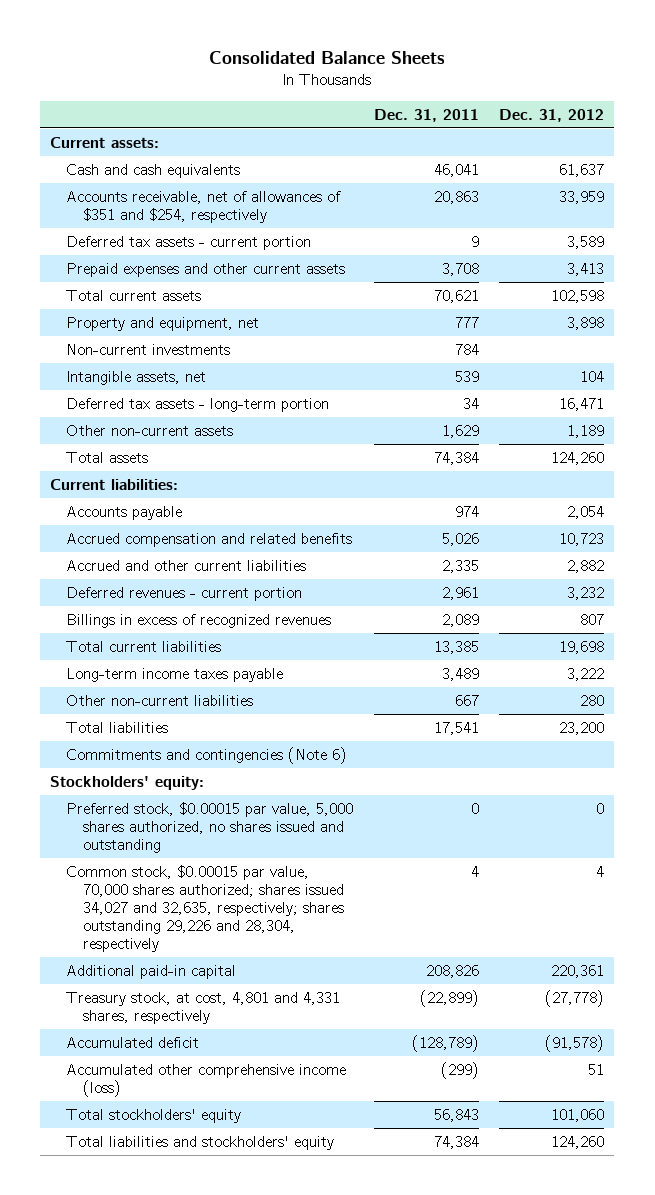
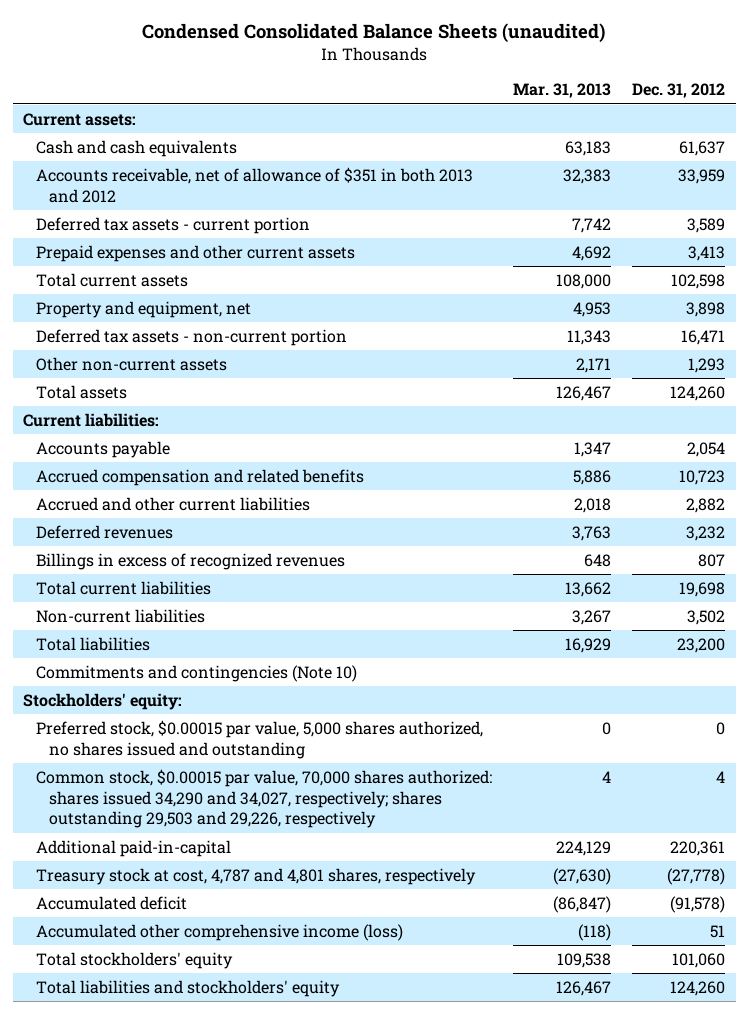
[209,51,446,65] Consolidated Balance Sheets -> [142,22,606,43] Condensed Consolidated Balance Sheets (unaudited)
[373,108,479,122] Dec. 31, 2011 -> none
none -> [513,83,612,99] Mar. 31, 2013
[66,190,342,223] Accounts receivable, net of allowances of $351 and $254, respectively -> [36,166,474,203] Accounts receivable, net of allowance of $351 in both 2013 and 2012
[66,343,231,355] Non-current investments -> none
[66,370,207,385] Intangible assets, net -> none
[66,397,330,412] Deferred tax assets - long-term portion -> [36,328,348,346] Deferred tax assets - non-current portion
[567,424,605,438] 1,189 -> [688,357,726,373] 1,293
[66,586,303,601] Deferred revenues - current portion -> [36,524,174,539] Deferred revenues
[66,667,284,682] Long-term income taxes payable -> none
[66,694,254,706] Other non-current liabilities -> [36,608,206,623] Non-current liabilities
[580,694,605,706] 280 -> [687,609,726,625] 3,502
[66,746,348,764] Commitments and contingencies (Note 6) -> [36,664,358,682] Commitments and contingencies (Note 10)
[66,864,344,953] Common stock, $0.00015 par value, 70,000 shares authorized; shares issued 34,027 and 32,635, respectively; shares outstanding 29,226 and 28,304, respectively -> [36,768,493,829] Common stock, $0.00015 par value, 70,000 shares authorized: shares issued 34,290 and 34,027, respectively; shares outstanding 29,503 and 29,226, respectively
[66,964,237,979] Additional paid-in capital -> [36,839,232,857] Additional paid-in-capital
[66,991,341,1024] Treasury stock, at cost, 4,801 and 4,331 shares, respectively -> [36,867,477,885] Treasury stock at cost, 4,787 and 4,801 shares, respectively

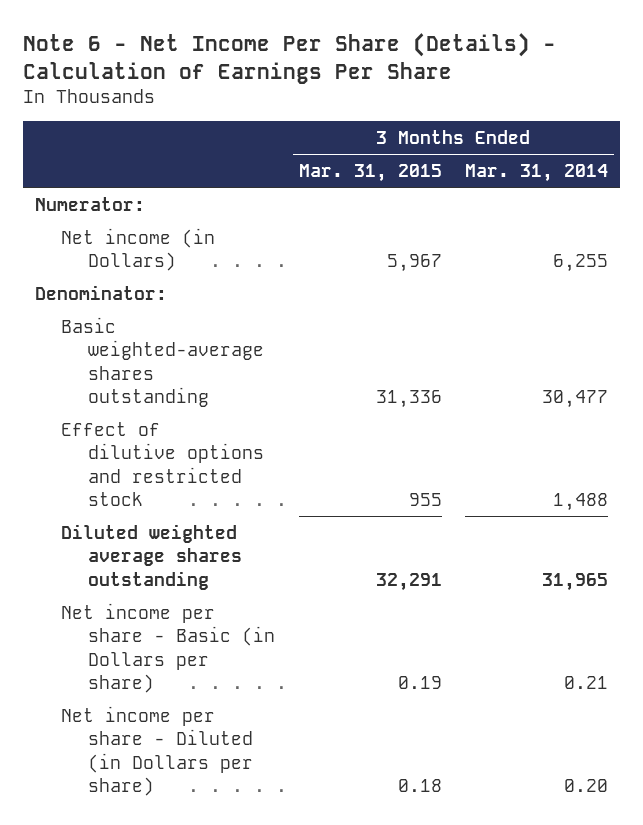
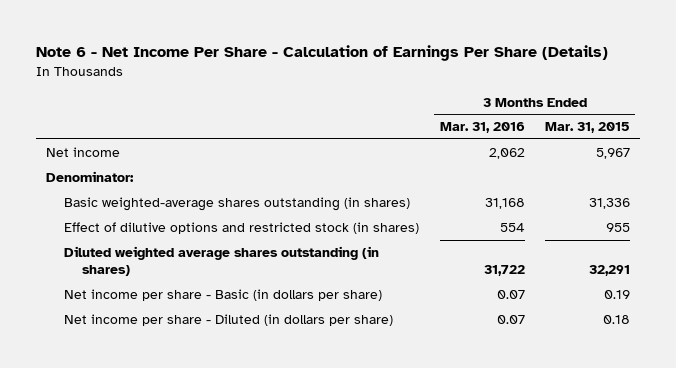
[23,33,557,84] Note 6 - Net Income Per Share (Details) - Calculation of Earnings Per Share -> [36,45,609,62] Note 6 - Net Income Per Share - Calculation of Earnings Per Share (Details)
[465,163,609,182] Mar. 31, 2014 -> none
none -> [439,122,525,134] Mar. 31, 2016
[34,196,145,211] Numerator: -> none
[61,227,216,272] Net income (in Dollars) -> [46,146,121,157] Net income
[61,316,264,407] Basic weighted-average shares outstanding -> [64,196,411,211] Basic weighted-average shares outstanding (in shares)
[61,421,264,506] Effect of dilutive options and restricted stock -> [64,221,420,234] Effect of dilutive options and restricted stock (in shares)
[61,523,242,590] Diluted weighted average shares outstanding -> [64,245,380,277] Diluted weighted average shares outstanding (in shares)
[61,602,275,693] Net income per share - Basic (in Dollars per share) -> [64,288,383,301] Net income per share - Basic (in dollars per share)
[61,705,253,796] Net income per share - Diluted (in Dollars per share) -> [64,313,394,326] Net income per share - Diluted (in dollars per share)

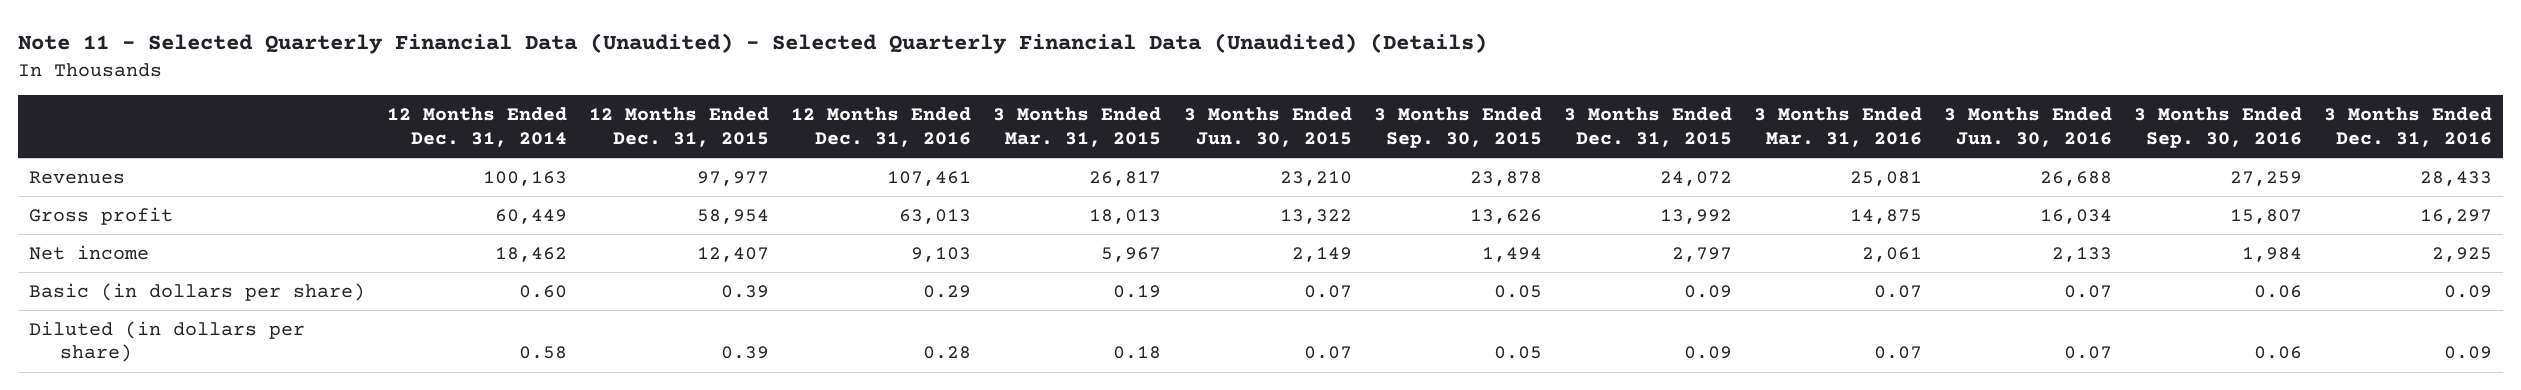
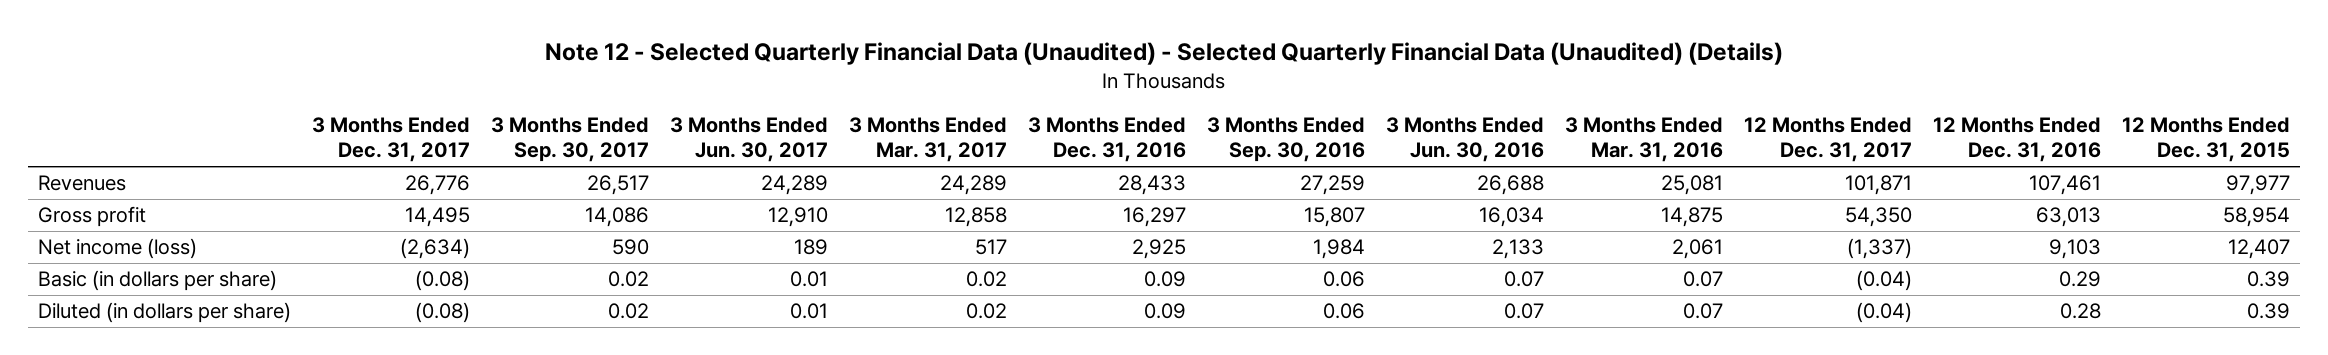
[18,32,1488,54] Note 11 - Selected Quarterly Financial Data (Unaudited) - Selected Quarterly Financial Data (Unaudited) (Details) -> [544,41,1783,65] Note 12 - Selected Quarterly Financial Data (Unaudited) - Selected Quarterly Financial Data (Unaudited) (Details)
[387,107,568,147] 12 Months Ended Dec. 31, 2014 -> none
[993,107,1162,147] 3 Months Ended Mar. 31, 2015 -> none
[1183,107,1352,147] 3 Months Ended Jun. 30, 2015 -> none
[1373,107,1542,148] 3 Months Ended Sep. 30, 2015 -> none
[1563,107,1732,147] 3 Months Ended Dec. 31, 2015 -> none
none -> [312,116,471,163] 3 Months Ended Dec. 31, 2017
none -> [490,116,649,163] 3 Months Ended Sep. 30, 2017
none -> [669,116,828,163] 3 Months Ended Jun. 30, 2017
none -> [848,116,1007,163] 3 Months Ended Mar. 31, 2017
none -> [1743,116,1912,163] 12 Months Ended Dec. 31, 2017
[29,244,150,260] Net income -> [38,238,198,260] Net income (loss)

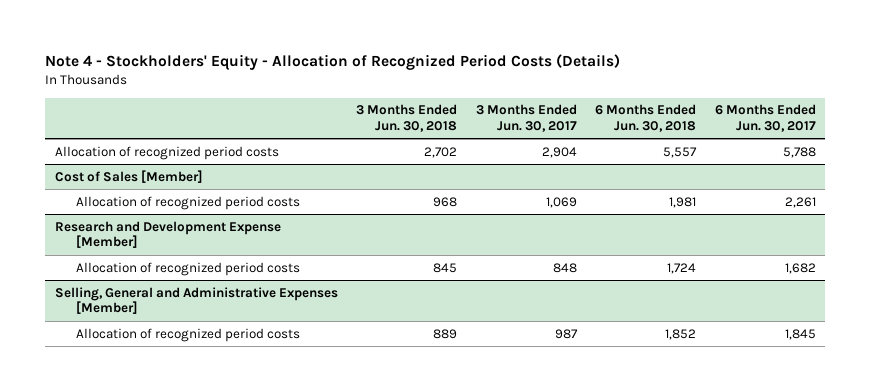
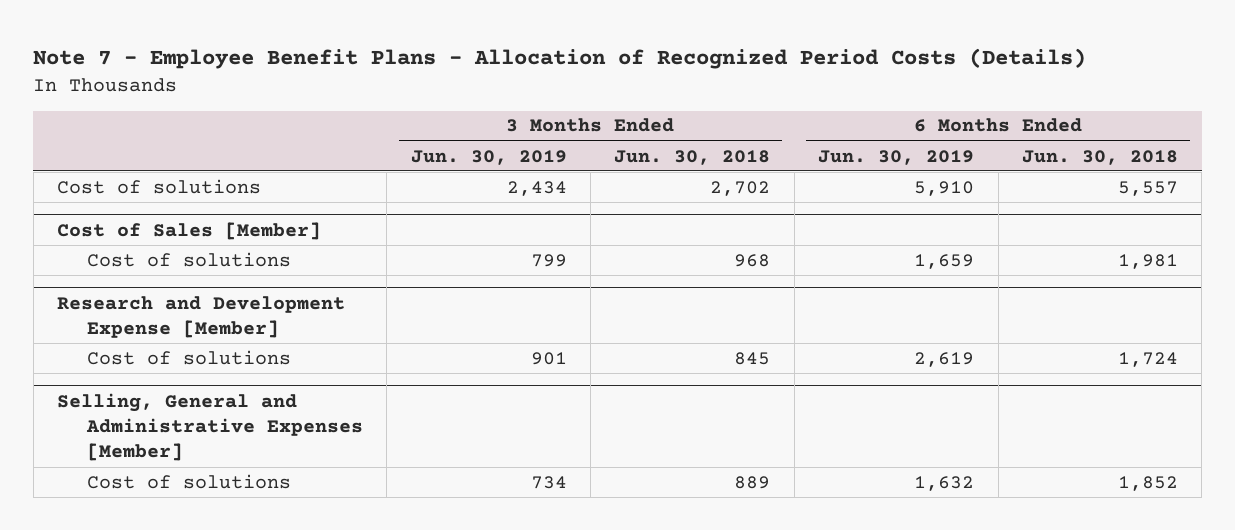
[45,54,621,71] Note 4 - Stockholders' Equity - Allocation of Recognized Period Costs (Details) -> [33,48,1087,70] Note 7 - Employee Benefit Plans - Allocation of Recognized Period Costs (Details)
[475,104,577,133] 3 Months Ended Jun. 30, 2017 -> none
[715,104,817,133] 6 Months Ended Jun. 30, 2017 -> none
none -> [410,149,567,165] Jun. 30, 2019
none -> [818,149,975,165] Jun. 30, 2019
[54,145,279,160] Allocation of recognized period costs -> [57,178,262,194] Cost of solutions
[75,195,300,210] Allocation of recognized period costs -> [86,251,291,267] Cost of solutions
[75,261,300,276] Allocation of recognized period costs -> [86,349,291,365] Cost of solutions
[75,327,300,342] Allocation of recognized period costs -> [86,473,291,489] Cost of solutions

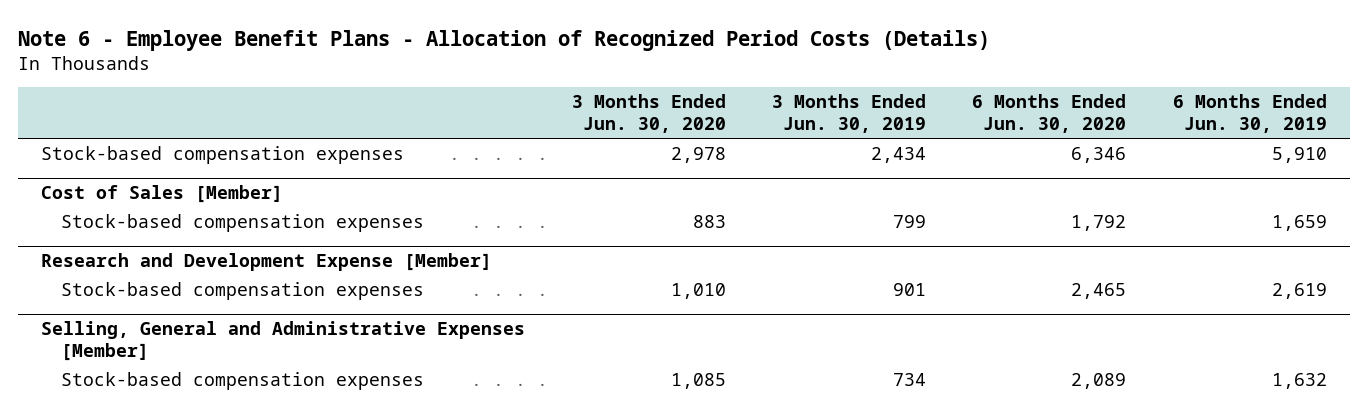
[33,48,1087,70] Note 7 - Employee Benefit Plans - Allocation of Recognized Period Costs (Details) -> [17,29,990,51] Note 6 - Employee Benefit Plans - Allocation of Recognized Period Costs (Details)
[614,149,771,165] Jun. 30, 2018 -> none
[1022,149,1179,165] Jun. 30, 2018 -> none
none -> [571,94,726,134] 3 Months Ended Jun. 30, 2020
none -> [972,94,1127,134] 6 Months Ended Jun. 30, 2020
[57,178,262,194] Cost of solutions -> [41,145,405,164] Stock-based compensation expenses
[86,251,291,267] Cost of solutions -> [60,213,424,232] Stock-based compensation expenses
[86,349,291,365] Cost of solutions -> [60,281,424,300] Stock-based compensation expenses
[86,473,291,489] Cost of solutions -> [60,371,424,390] Stock-based compensation expenses

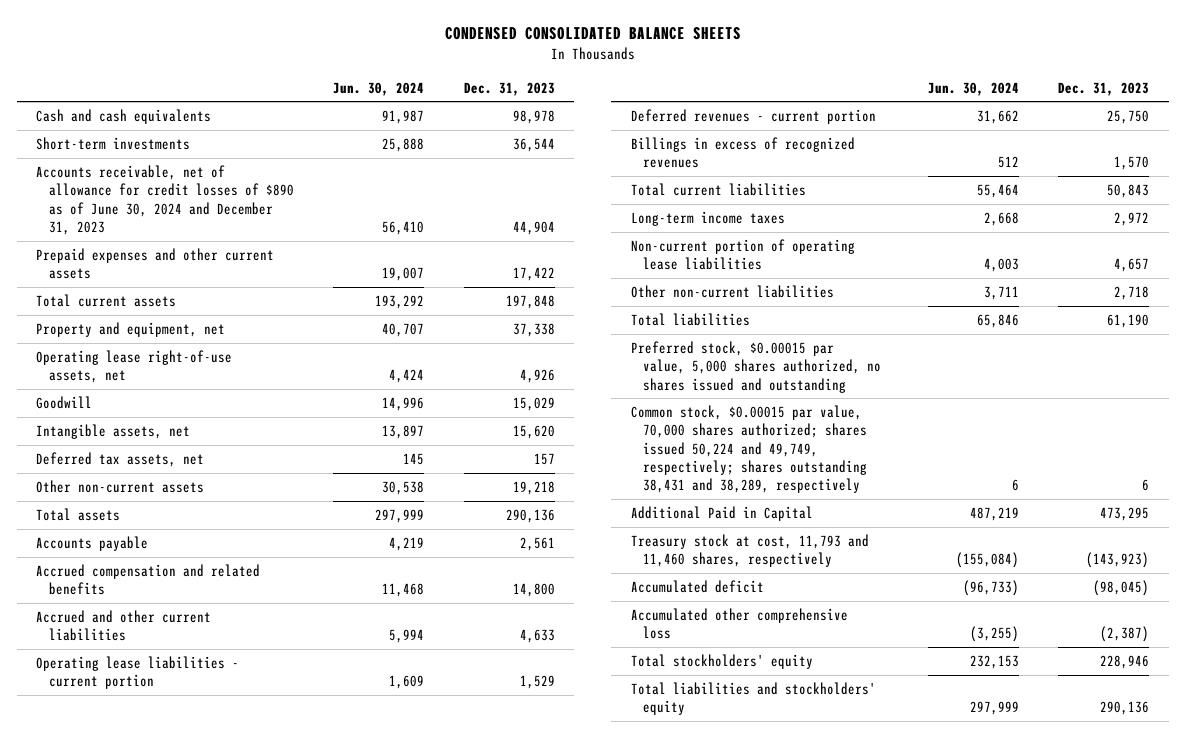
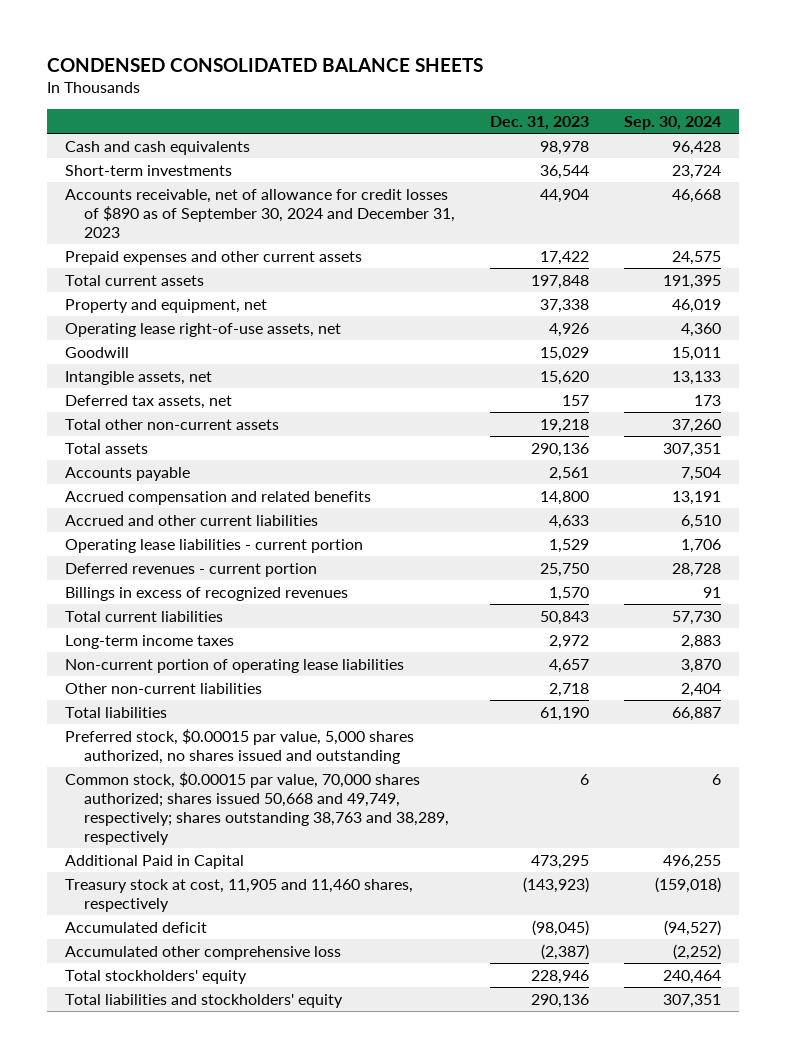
[333,81,425,96] Jun. 30, 2024 -> none
none -> [624,116,722,131] Sep. 30, 2024
[36,164,295,235] Accounts receivable, net of allowance for credit losses of $890 as of June 30, 2024 and December 31, 2023 -> [64,188,455,238] Accounts receivable, net of allowance for credit losses of $890 as of September 30, 2024 and December 31, 2023
[36,479,205,493] Other non-current assets -> [64,418,279,430] Total other non-current assets
[630,404,868,494] Common stock, $0.00015 par value, 70,000 shares authorized; shares issued 50,224 and 49,749, respectively; shares outstanding 38,431 and 38,289, respectively -> [64,771,449,846] Common stock, $0.00015 par value, 70,000 shares authorized; shares issued 50,668 and 49,749, respectively; shares outstanding 38,763 and 38,289, respectively
[630,533,869,568] Treasury stock at cost, 11,793 and 11,460 shares, respectively -> [64,878,413,912] Treasury stock at cost, 11,905 and 11,460 shares, respectively

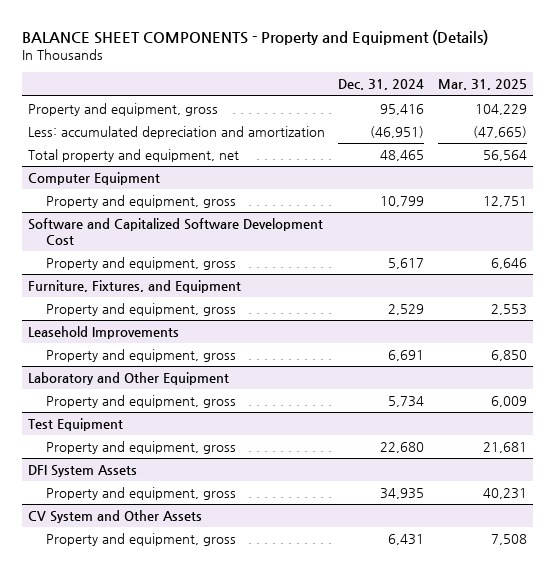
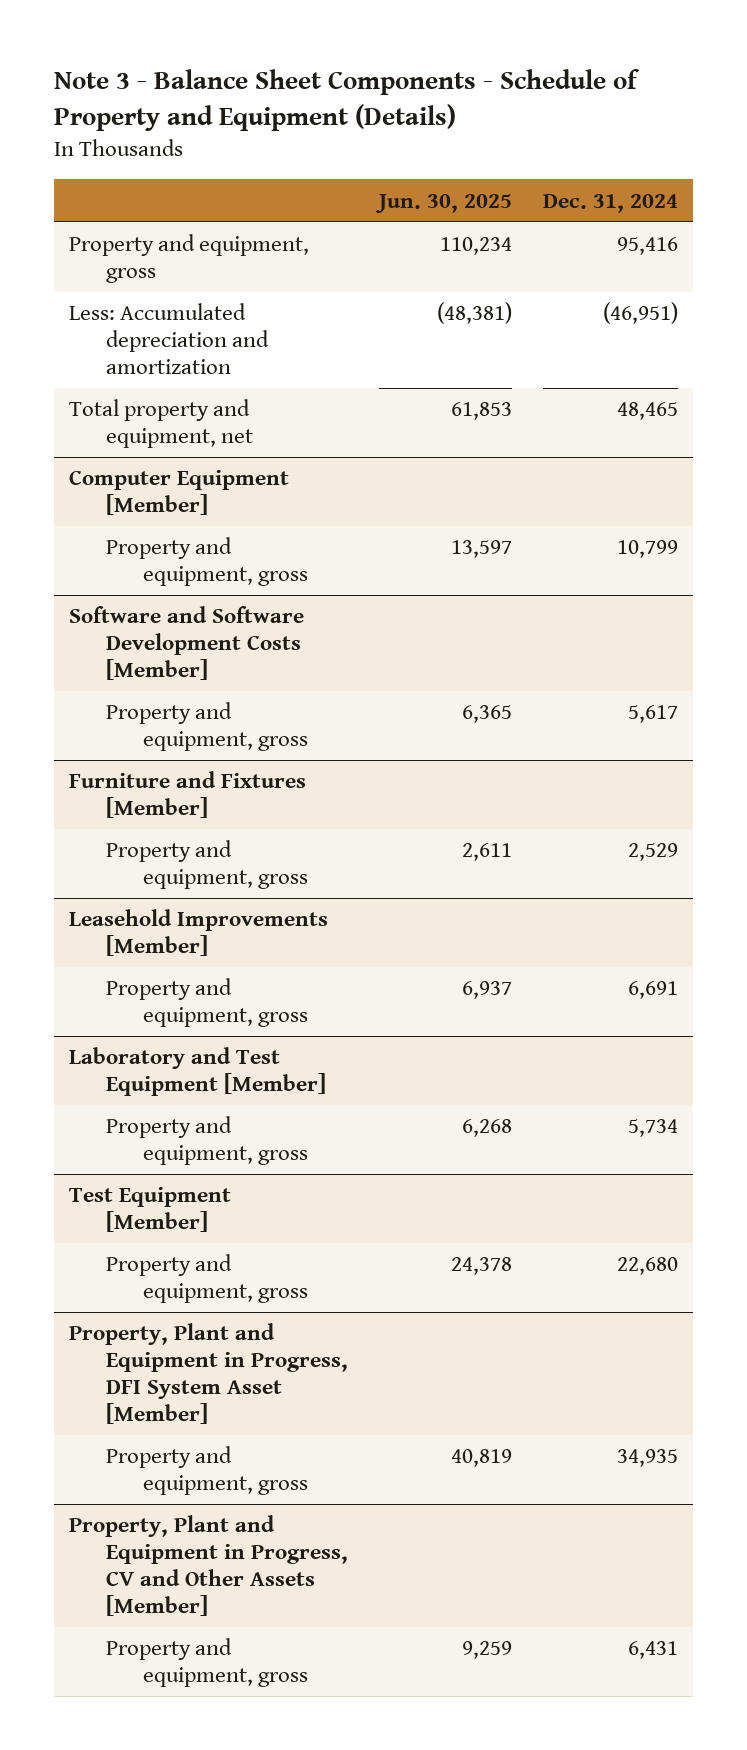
[21,29,488,45] BALANCE SHEET COMPONENTS - Property and Equipment (Details) -> [53,69,640,132] Note 3 - Balance Sheet Components - Schedule of Property and Equipment (Details)
[437,79,527,91] Mar. 31, 2025 -> none
none -> [374,193,512,213] Jun. 30, 2025
[28,126,326,140] Less: accumulated depreciation and amortization -> [69,303,269,374] Less: Accumulated depreciation and amortization
[28,172,161,186] Computer Equipment -> [69,470,290,516] Computer Equipment [Member]
[28,218,324,246] Software and Capitalized Software Development Cost -> [69,606,305,680] Software and Software Development Costs [Member]
[28,280,242,294] Furniture, Fixtures, and Equipment -> [69,771,307,819] Furniture and Fixtures [Member]
[28,326,180,340] Leasehold Improvements -> [69,909,329,957] Leasehold Improvements [Member]
[28,372,230,386] Laboratory and Other Equipment -> [69,1047,326,1097] Laboratory and Test Equipment [Member]
[28,418,124,432] Test Equipment -> [69,1187,232,1233] Test Equipment [Member]
[28,465,138,478] DFI System Assets -> none
none -> [69,1323,348,1424] Property, Plant and Equipment in Progress, DFI System Asset [Member]
[28,510,203,524] CV System and Other Assets -> none
none -> [69,1515,348,1616] Property, Plant and Equipment in Progress, CV and Other Assets [Member]

